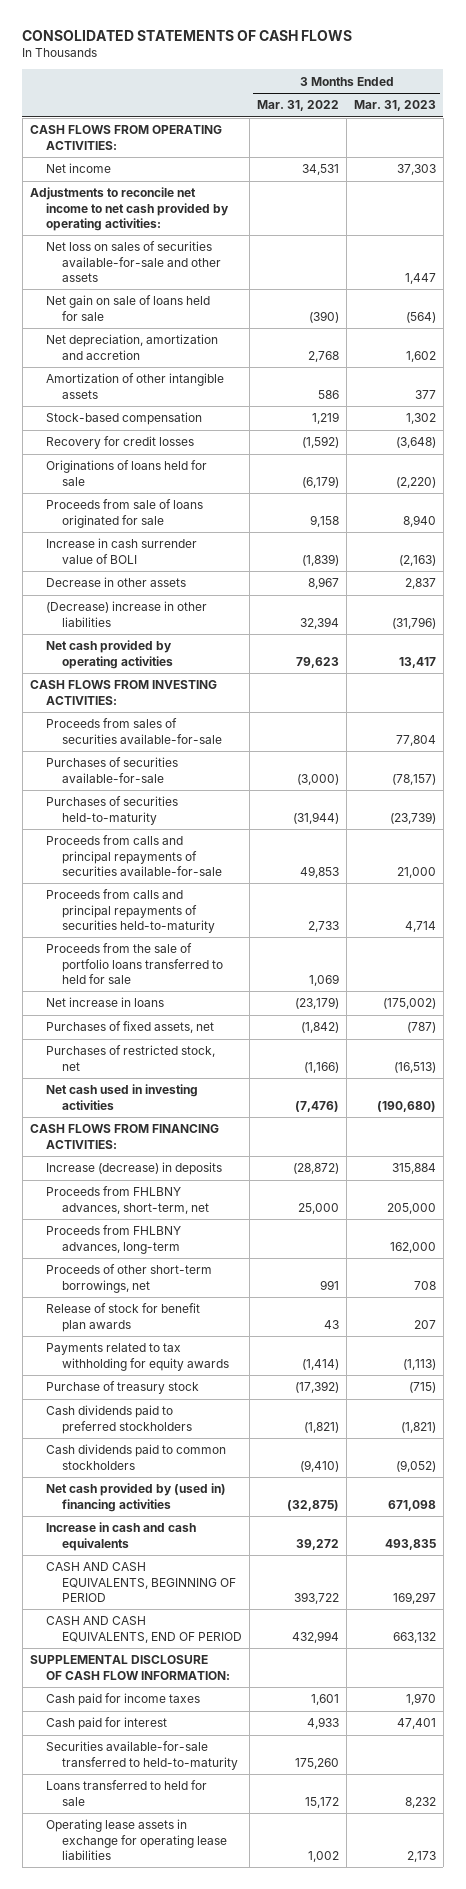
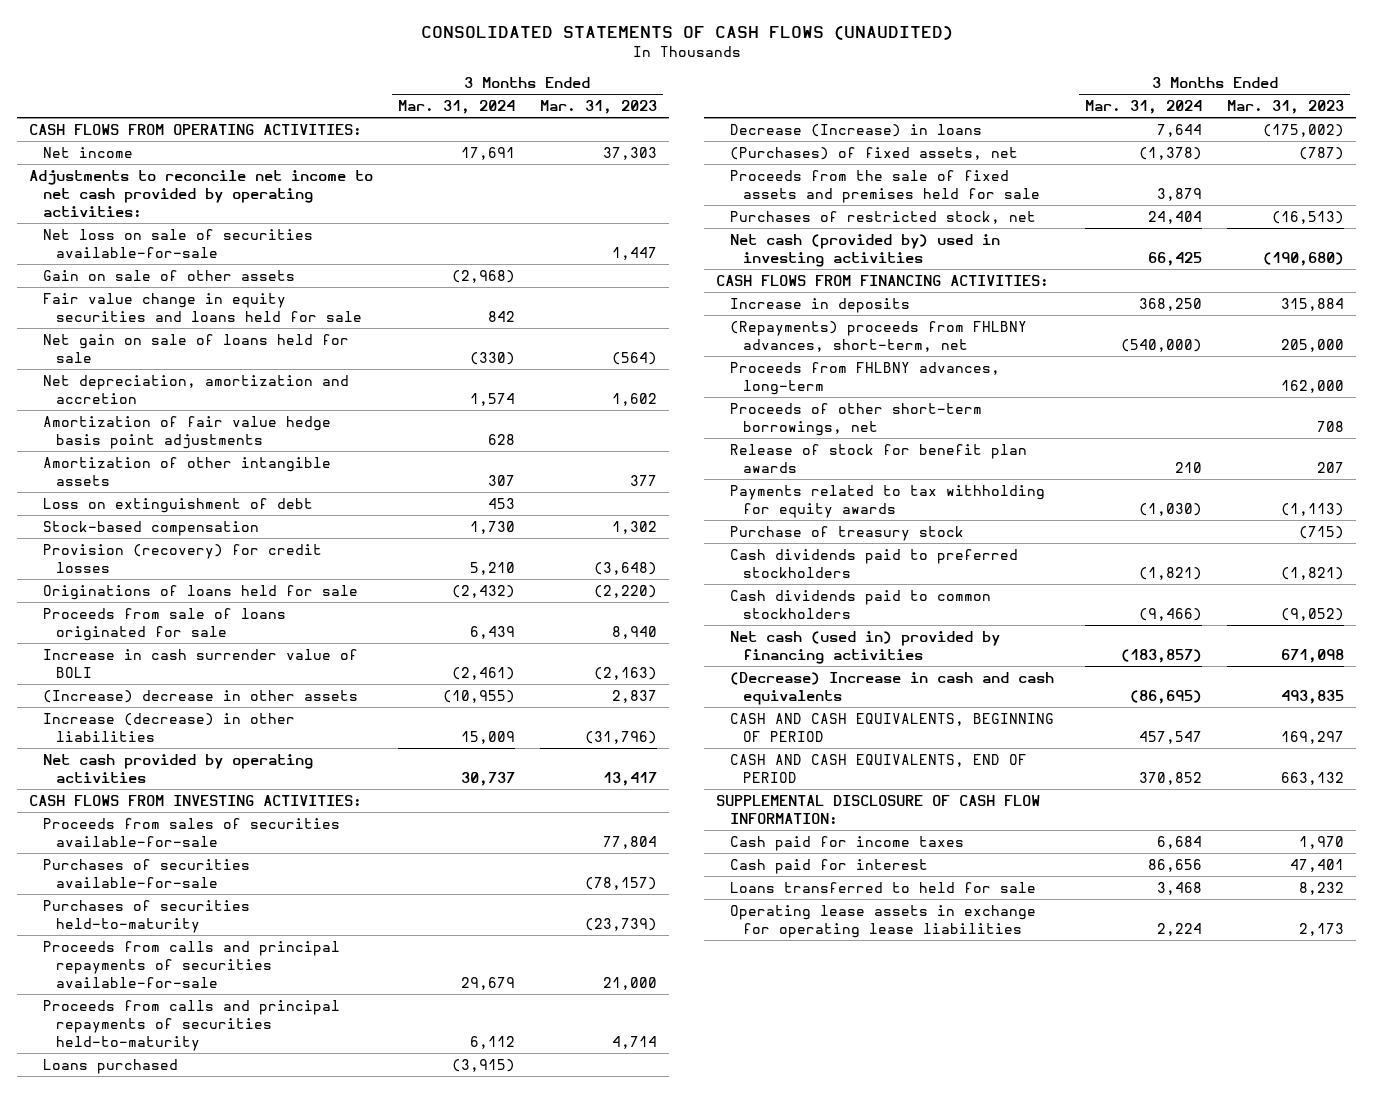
[22,29,353,41] CONSOLIDATED STATEMENTS OF CASH FLOWS -> [420,26,953,41] CONSOLIDATED STATEMENTS OF CASH FLOWS (UNAUDITED)
[257,100,340,112] Mar. 31, 2022 -> none
none -> [397,99,515,114] Mar. 31, 2024
[45,241,222,282] Net loss on sales of securities available-for-sale and other assets -> [42,228,313,258] Net loss on sale of securities available-for-sale
none -> [42,269,295,281] Gain on sale of other assets
none -> [42,292,363,322] Fair value change in equity securities and loans held for sale
none -> [42,415,331,449] Amortization of fair value hedge basis point adjustments
none -> [42,497,313,513] Loss on extinguishment of debt
[45,436,194,450] Recovery for credit losses -> [42,543,322,573] Provision (recovery) for credit losses
[45,577,186,588] Decrease in other assets -> [42,689,358,703] (Increase) decrease in other assets
[45,601,207,627] (Decrease) increase in other liabilities -> [42,712,295,742] Increase (decrease) in other liabilities
[45,943,224,984] Proceeds from the sale of portfolio loans transferred to held for sale -> none
none -> [42,1058,178,1074] Loans purchased
[45,997,164,1008] Net increase in loans -> [729,123,982,137] Decrease (Increase) in loans
[45,1021,214,1034] Purchases of fixed assets, net -> [729,146,1018,160] (Purchases) of fixed assets, net
none -> [729,169,1041,203] Proceeds from the sale of fixed assets and premises held for sale
[45,1084,198,1110] Net cash used in investing activities -> [729,233,1000,267] Net cash (provided by) used in investing activities
[45,1162,222,1176] Increase (decrease) in deposits -> [729,297,910,313] Increase in deposits
[45,1186,210,1214] Proceeds from FHLBNY advances, short-term, net -> [729,320,1027,352] (Repayments) proceeds from FHLBNY advances, short-term, net
[45,1483,226,1512] Net cash provided by (used in) financing activities -> [729,630,1000,664] Net cash (used in) provided by financing activities
[45,1522,196,1551] Increase in cash and cash equivalents -> [729,671,1054,705] (Decrease) Increase in cash and cash equivalents
[45,1741,239,1770] Securities available-for-sale transferred to held-to-maturity -> none

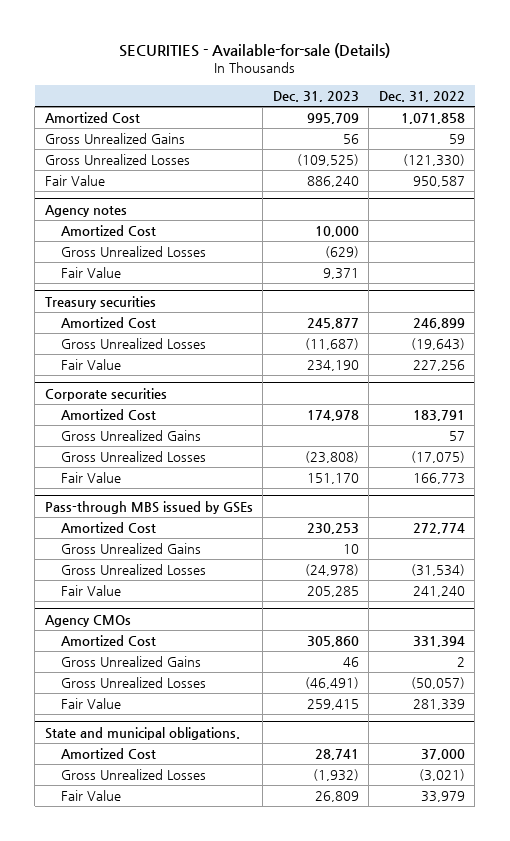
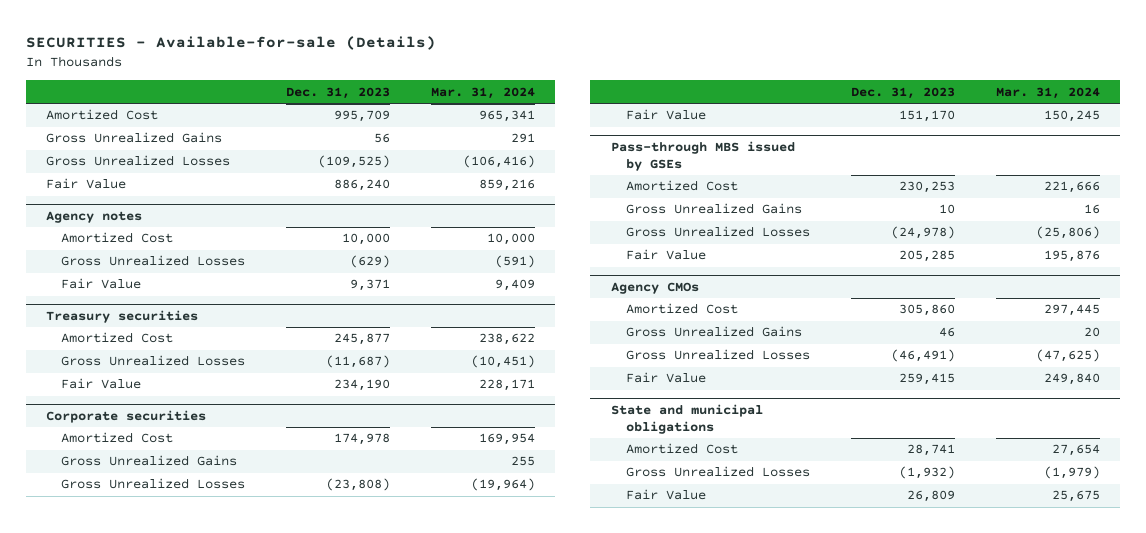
[378,91,465,103] Dec. 31, 2022 -> none
none -> [430,86,535,99] Mar. 31, 2024
[44,726,240,740] State and municipal obligations. -> [610,404,763,435] State and municipal obligations

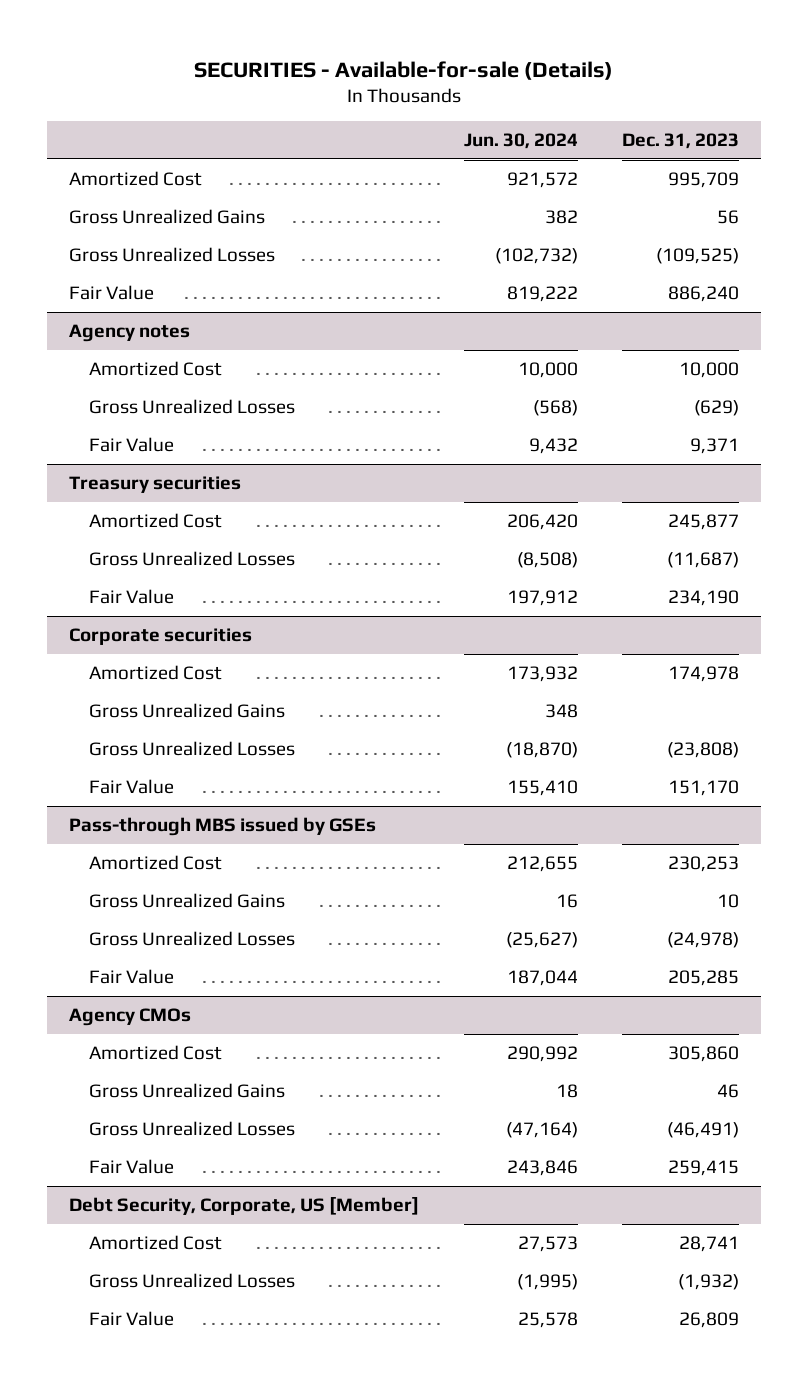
[430,86,535,99] Mar. 31, 2024 -> none
none -> [463,133,578,150] Jun. 30, 2024
[610,404,763,435] State and municipal obligations -> [69,1196,420,1215] Debt Security, Corporate, US [Member]

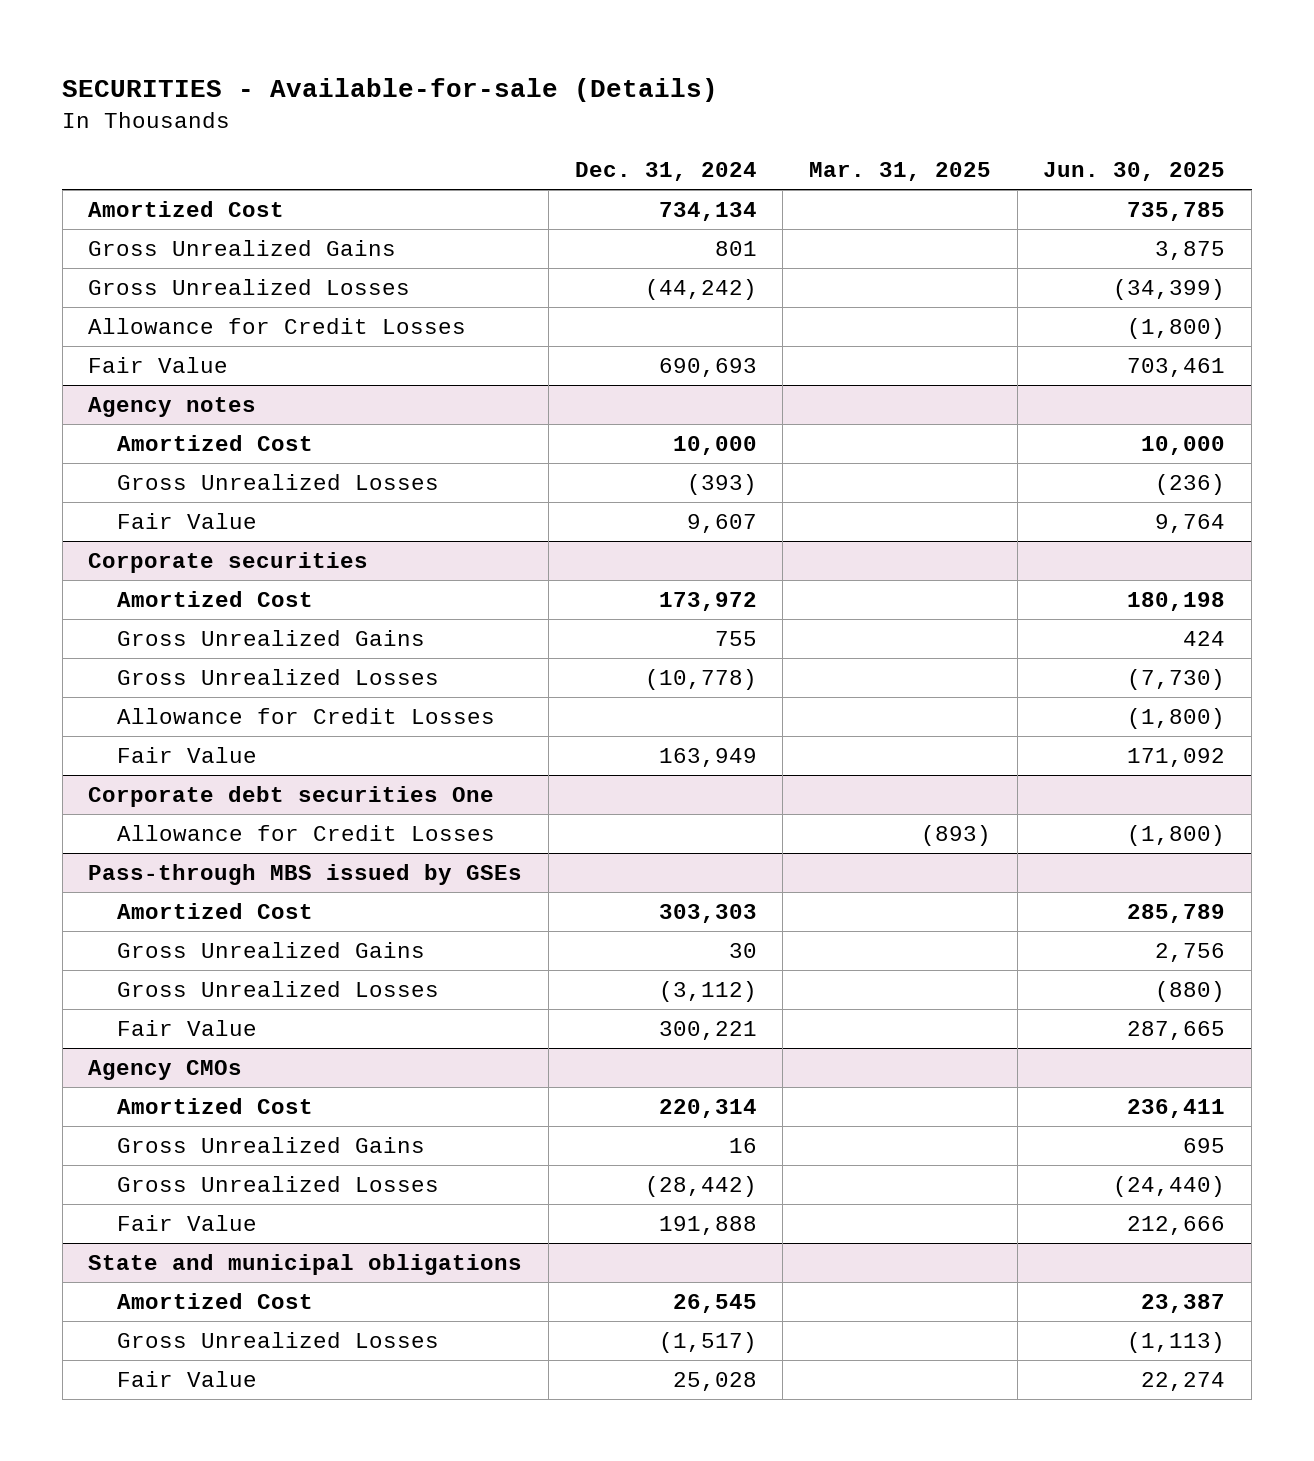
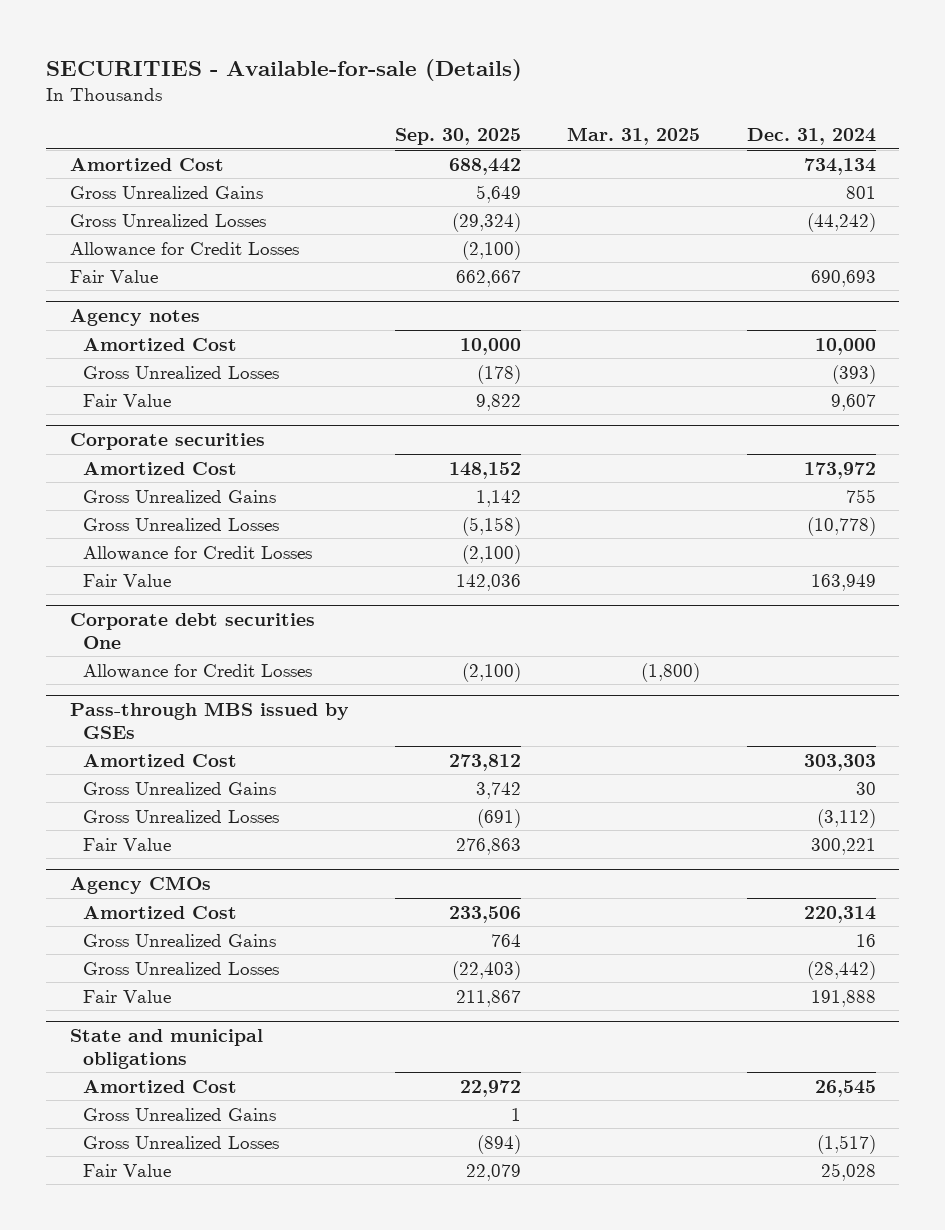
[1043,162,1226,182] Jun. 30, 2025 -> none
none -> [394,128,521,146] Sep. 30, 2025
[921,825,992,847] (893) -> [641,662,701,682] (1,800)
none -> [83,1107,277,1121] Gross Unrealized Gains

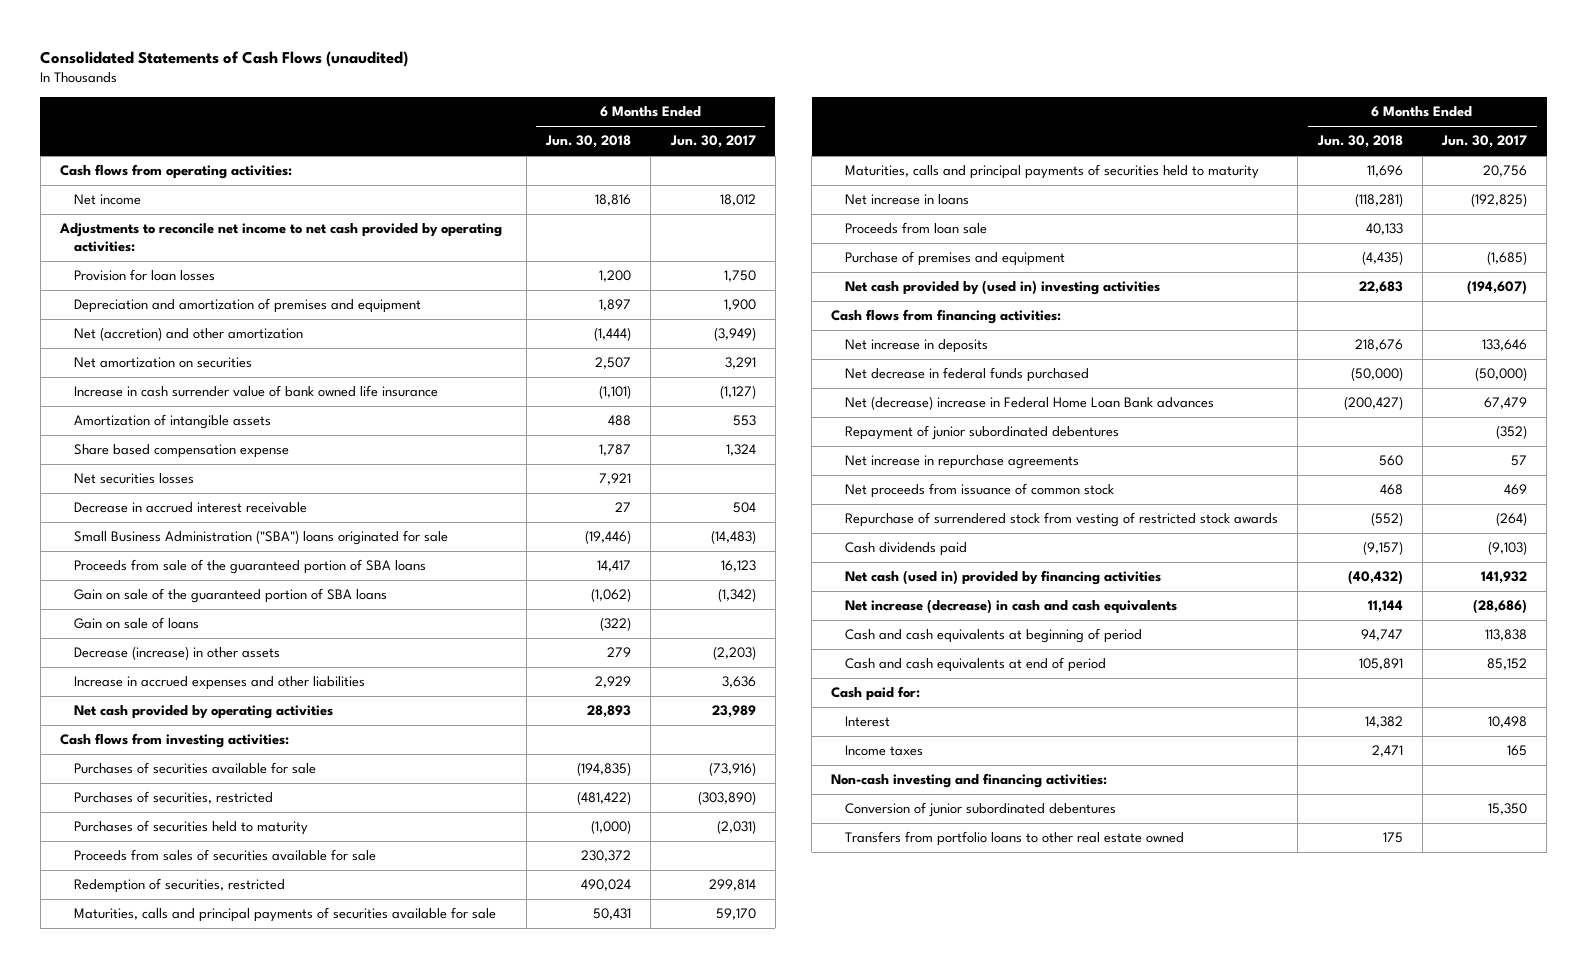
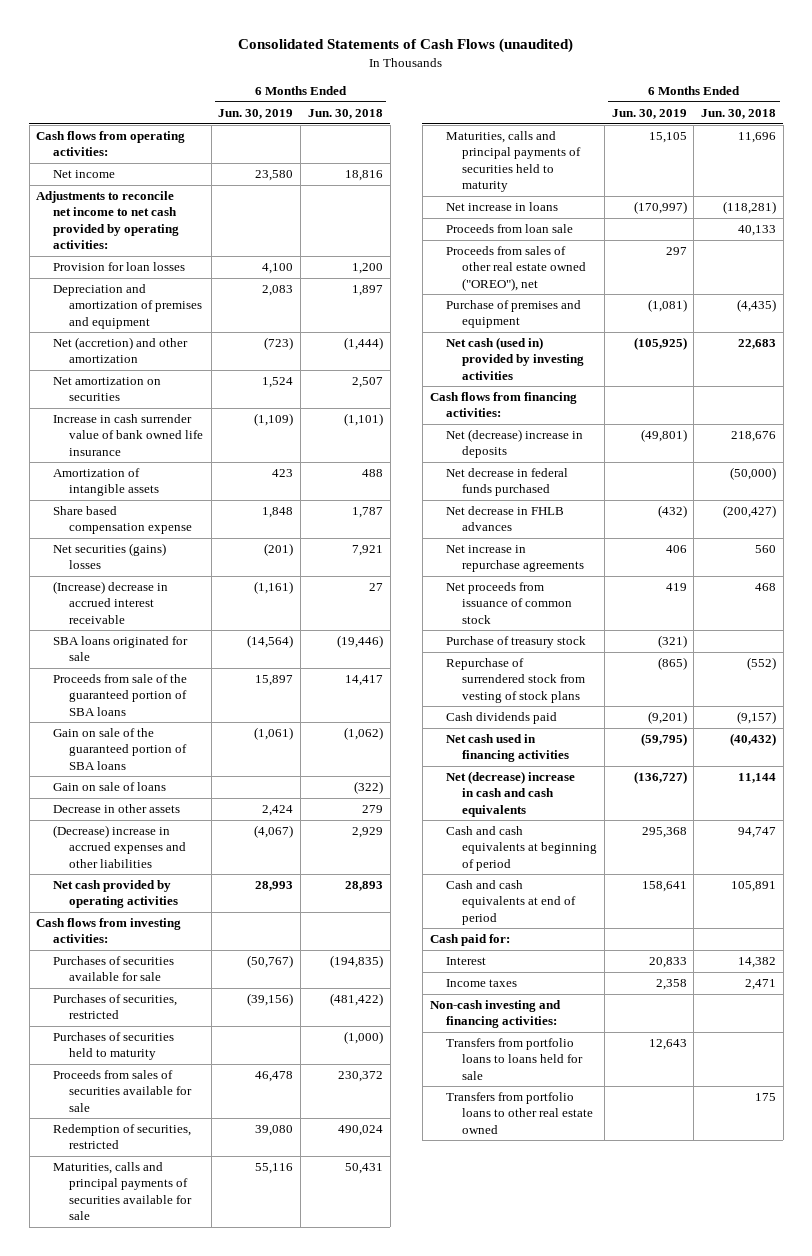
[669,135,756,149] Jun. 30, 2017 -> none
none -> [218,109,294,120] Jun. 30, 2019
[73,473,194,485] Net securities losses -> [52,543,166,570] Net securities (gains) losses
[73,502,307,514] Decrease in accrued interest receivable -> [52,581,168,624] (Increase) decrease in accrued interest receivable
[73,530,448,546] Small Business Administration ("SBA") loans originated for sale -> [52,636,188,662] SBA loans originated for sale
[73,646,280,661] Decrease (increase) in other assets -> [52,804,180,814] Decrease in other assets
[73,676,365,691] Increase in accrued expenses and other liabilities -> [52,825,186,868] (Decrease) increase in accrued expenses and other liabilities
none -> [445,246,586,291] Proceeds from sales of other real estate owned ("OREO"), net
[845,280,1161,296] Net cash provided by (used in) investing activities -> [445,337,584,380] Net cash (used in) provided by investing activities
[845,339,989,354] Net increase in deposits -> [445,429,583,459] Net (decrease) increase in deposits
[845,425,1120,441] Repayment of junior subordinated debentures -> none
[845,396,1215,411] Net (decrease) increase in Federal Home Loan Bank advances -> [445,506,564,532] Net decrease in FHLB advances
none -> [445,636,586,649] Purchase of treasury stock
[845,512,1279,528] Repurchase of surrendered stock from vesting of restricted stock awards -> [445,658,585,703] Repurchase of surrendered stock from vesting of stock plans
[845,570,1162,586] Net cash (used in) provided by financing activities -> [445,734,569,763] Net cash used in financing activities
[845,599,1178,615] Net increase (decrease) in cash and cash equivalents -> [445,771,575,817] Net (decrease) increase in cash and cash equivalents
[845,802,1117,818] Conversion of junior subordinated debentures -> none
none -> [445,1038,583,1080] Transfers from portfolio loans to loans held for sale

